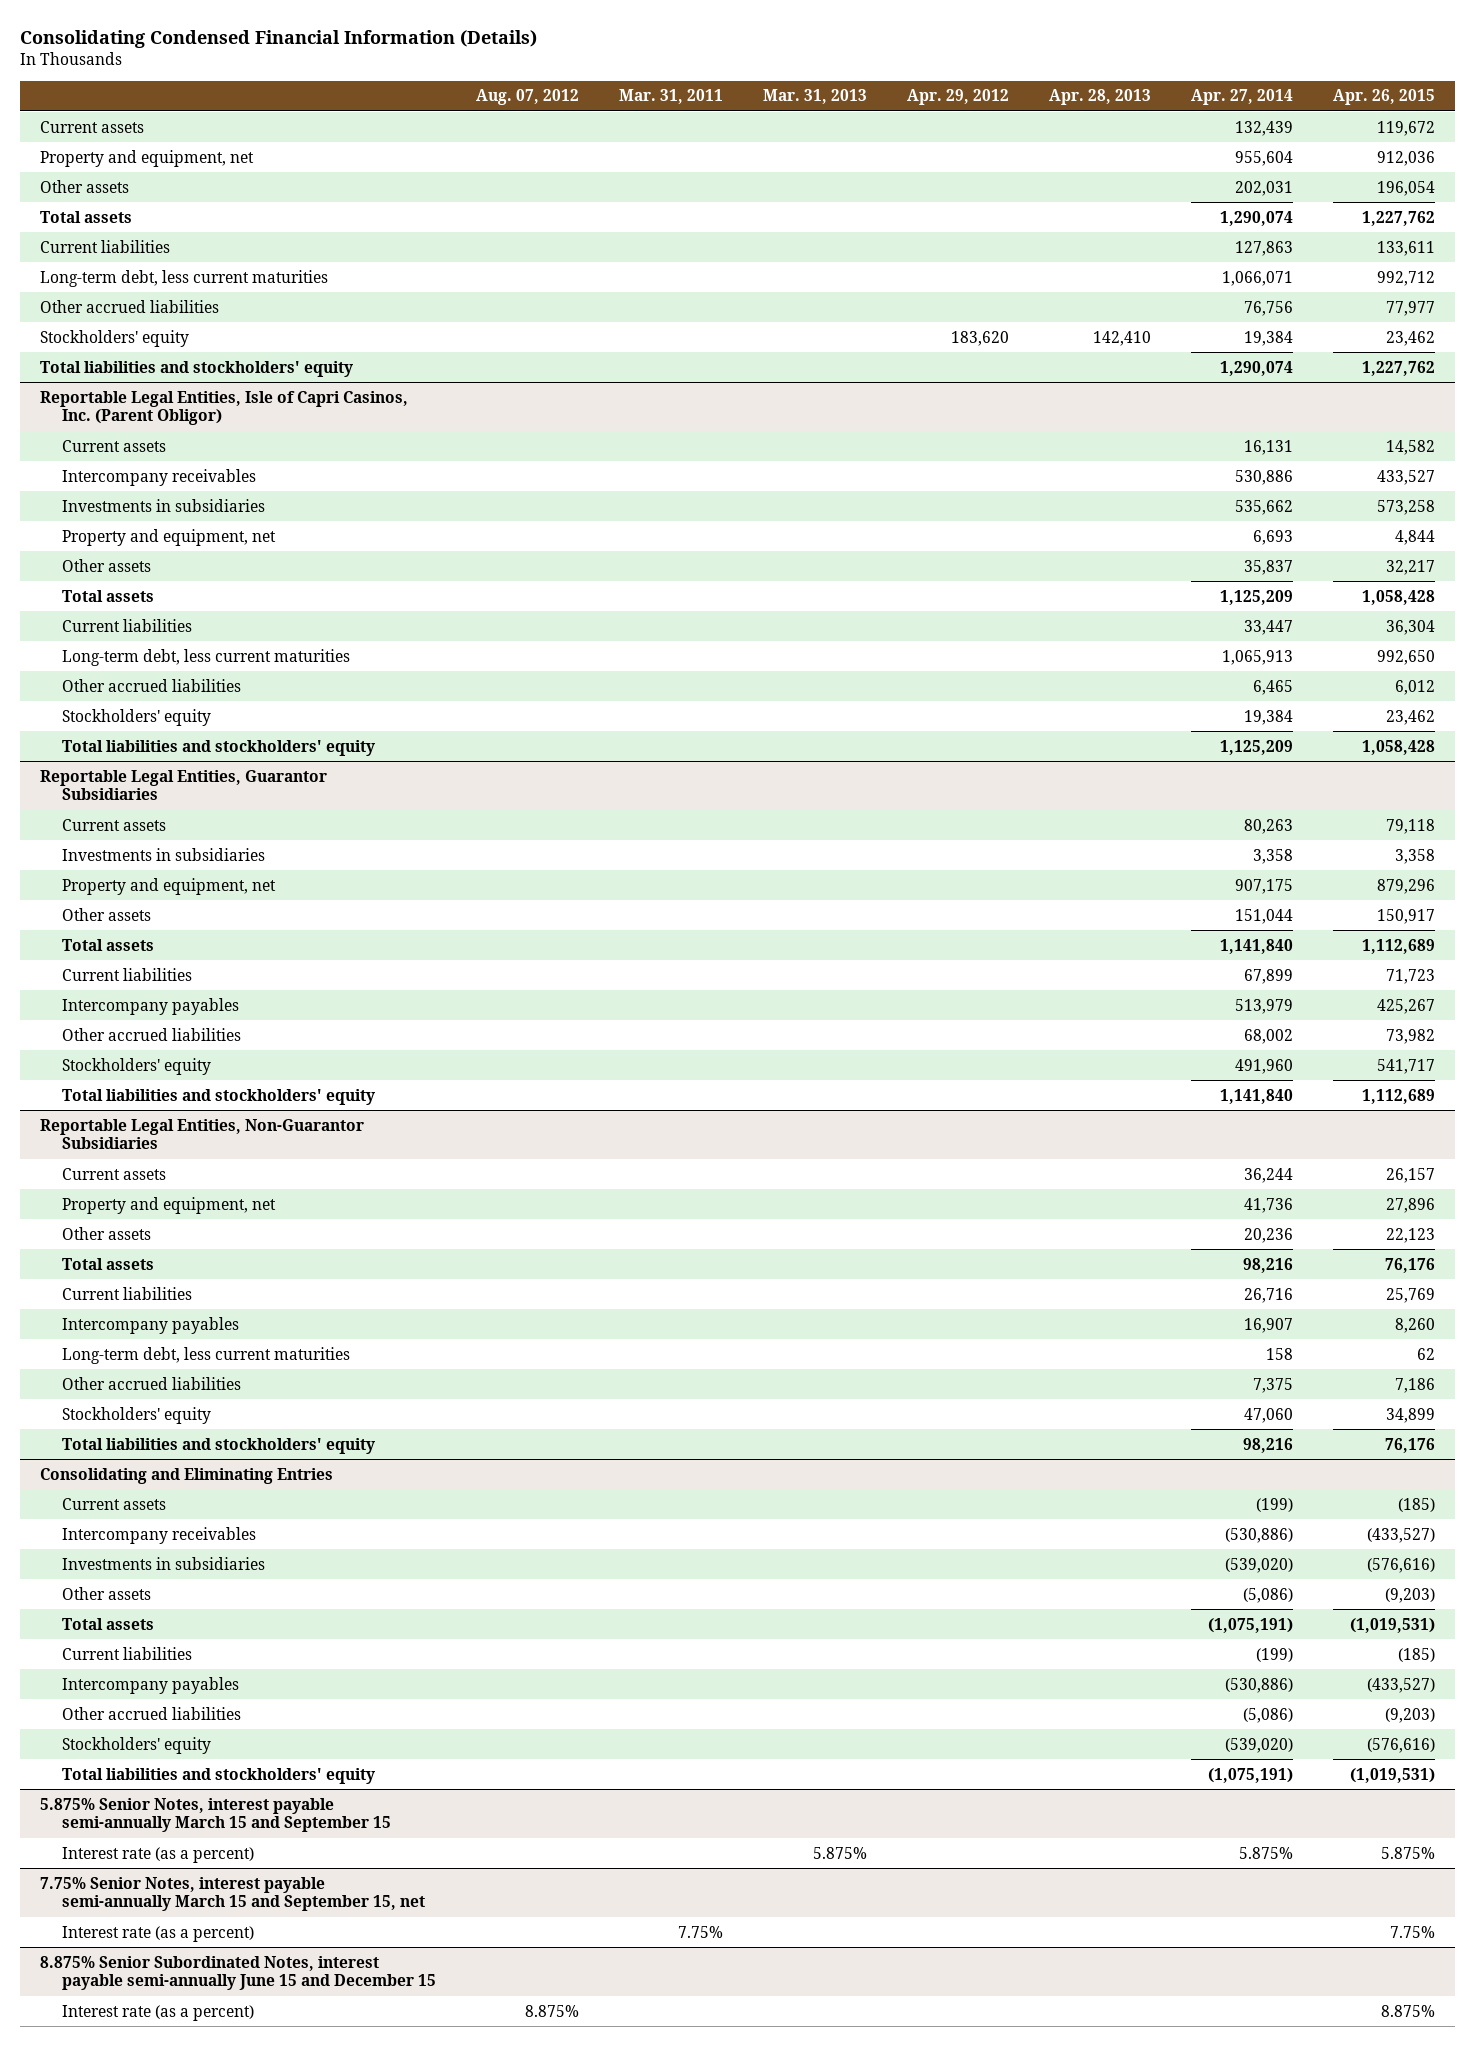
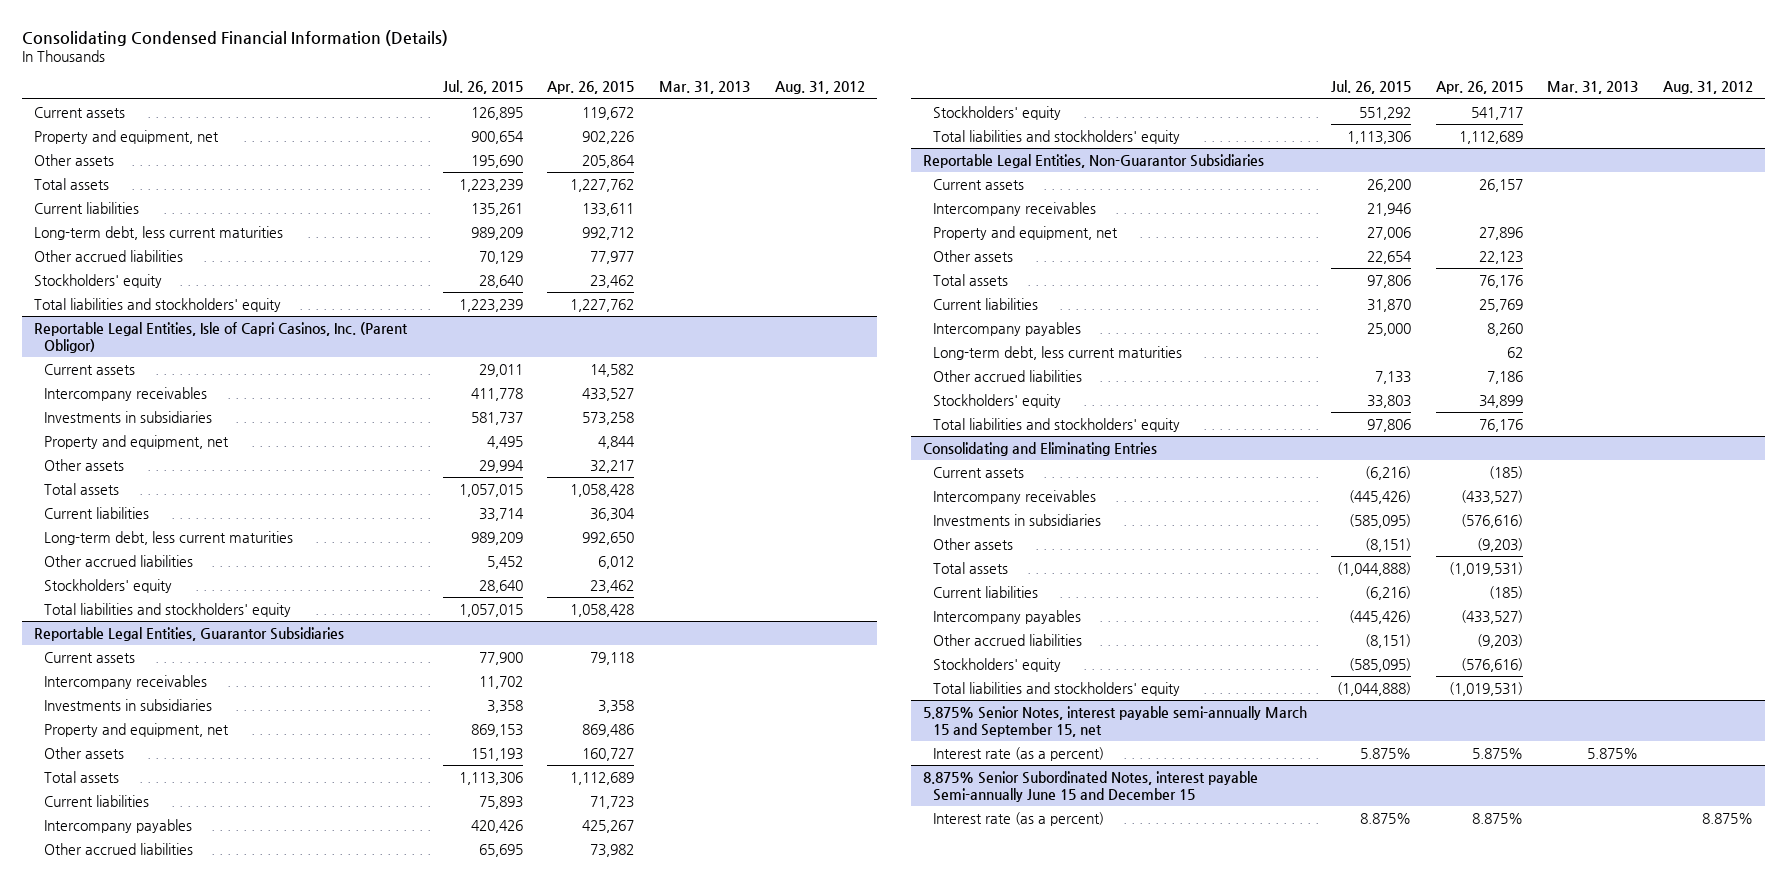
[476,89,580,106] Aug. 07, 2012 -> none
[619,89,724,105] Mar. 31, 2011 -> none
[907,89,1010,106] Apr. 29, 2012 -> none
[1048,89,1151,106] Apr. 28, 2013 -> none
[1190,89,1293,106] Apr. 27, 2014 -> none
none -> [442,80,523,95] Jul. 26, 2015
none -> [774,81,865,95] Aug. 31, 2012
[1376,150,1435,166] 912,036 -> [582,130,635,144] 902,226
[1376,180,1435,196] 196,054 -> [582,154,636,168] 205,864
none -> [44,674,208,689] Intercompany receivables
[1376,878,1435,894] 879,296 -> [582,723,635,737] 869,486
[1376,908,1435,924] 150,917 -> [582,747,635,761] 160,727
none -> [932,201,1096,216] Intercompany receivables
[40,1797,392,1833] 5.875% Senior Notes, interest payable semi-annually March 15 and September 15 -> [922,705,1307,737] 5.875% Senior Notes, interest payable semi-annually March 15 and September 15, net
[40,1876,426,1912] 7.75% Senior Notes, interest payable semi-annually March 15 and September 15, net -> none
[62,1925,255,1942] Interest rate (as a percent) -> none
[40,1955,437,1991] 8.875% Senior Subordinated Notes, interest payable semi-annually June 15 and December 15 -> [922,770,1258,802] 8.875% Senior Subordinated Notes, interest payable Semi-annually June 15 and December 15

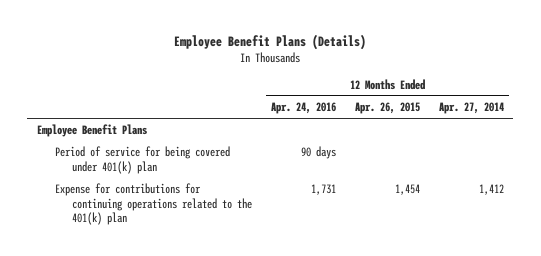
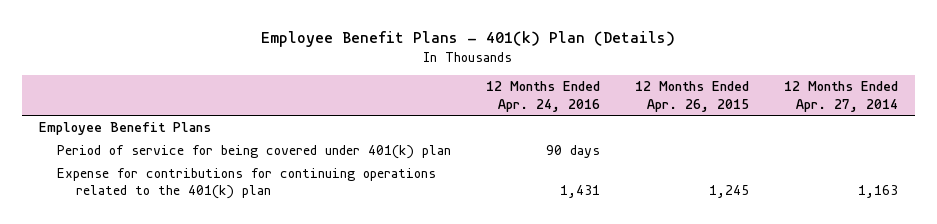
[174,33,367,50] Employee Benefit Plans (Details) -> [261,30,676,47] Employee Benefit Plans - 401(k) Plan (Details)
[311,184,337,196] 1,731 -> [560,185,601,199] 1,431
[395,184,421,196] 1,454 -> [708,185,749,199] 1,245
[478,184,504,196] 1,412 -> [857,185,898,199] 1,163

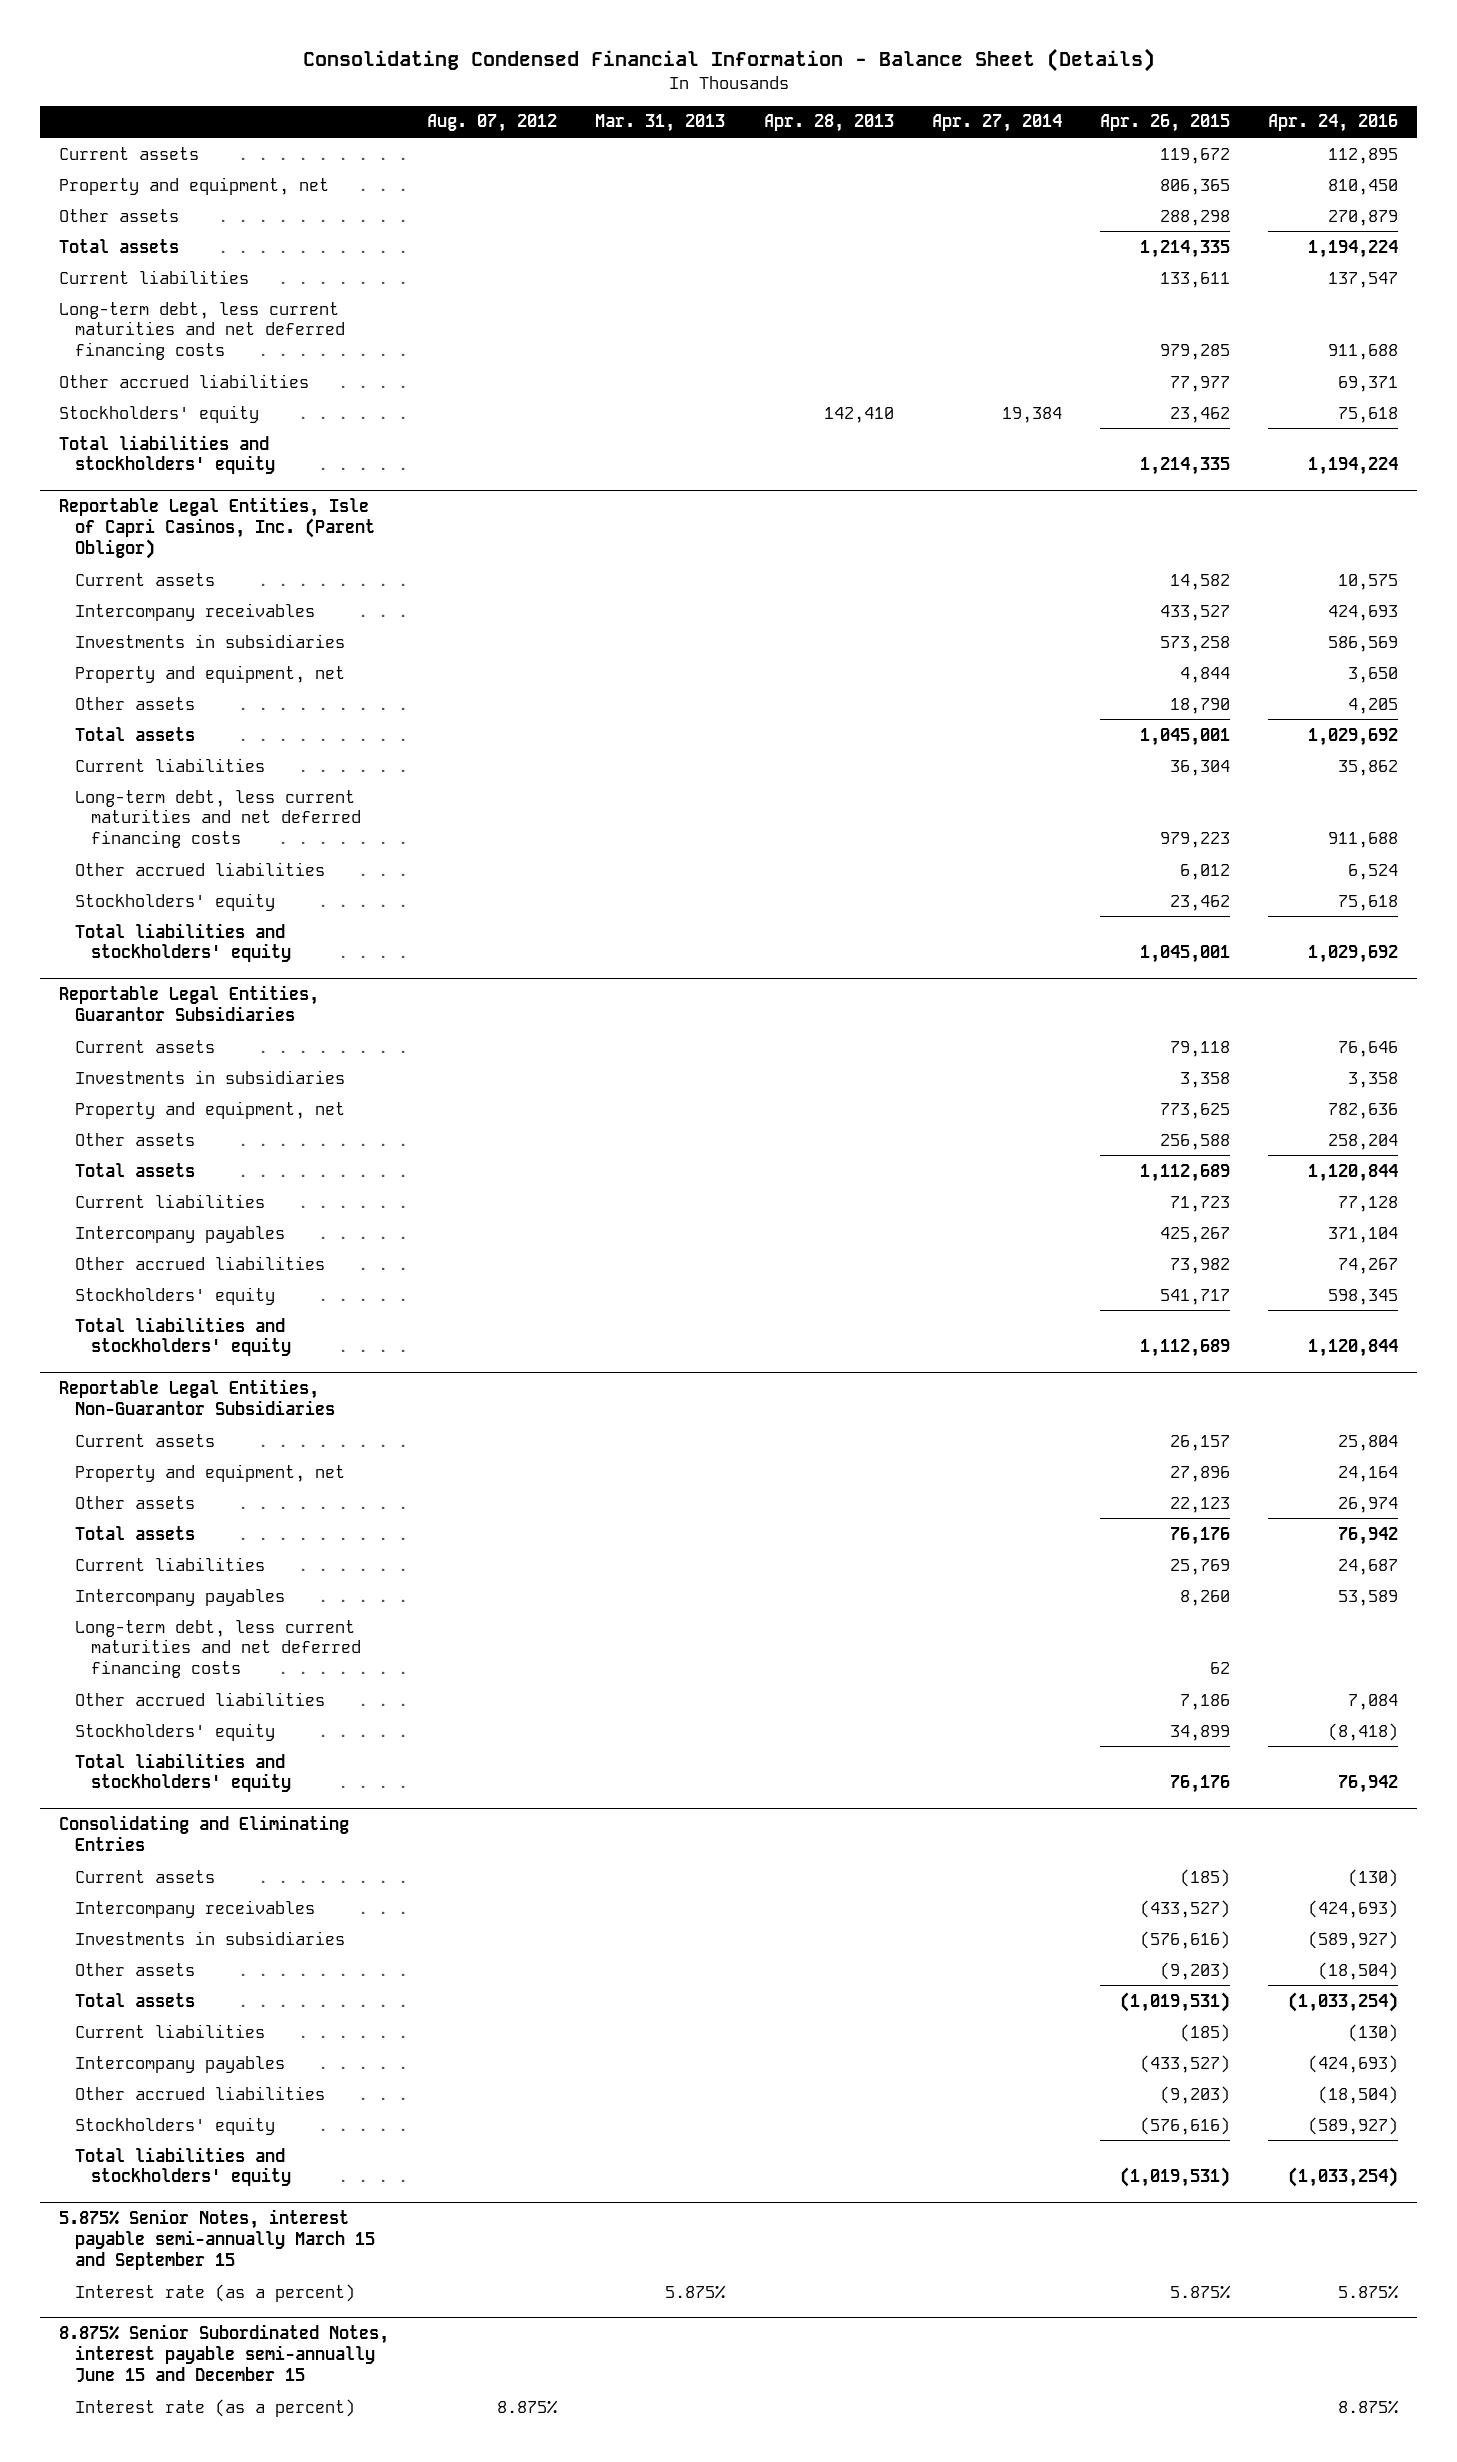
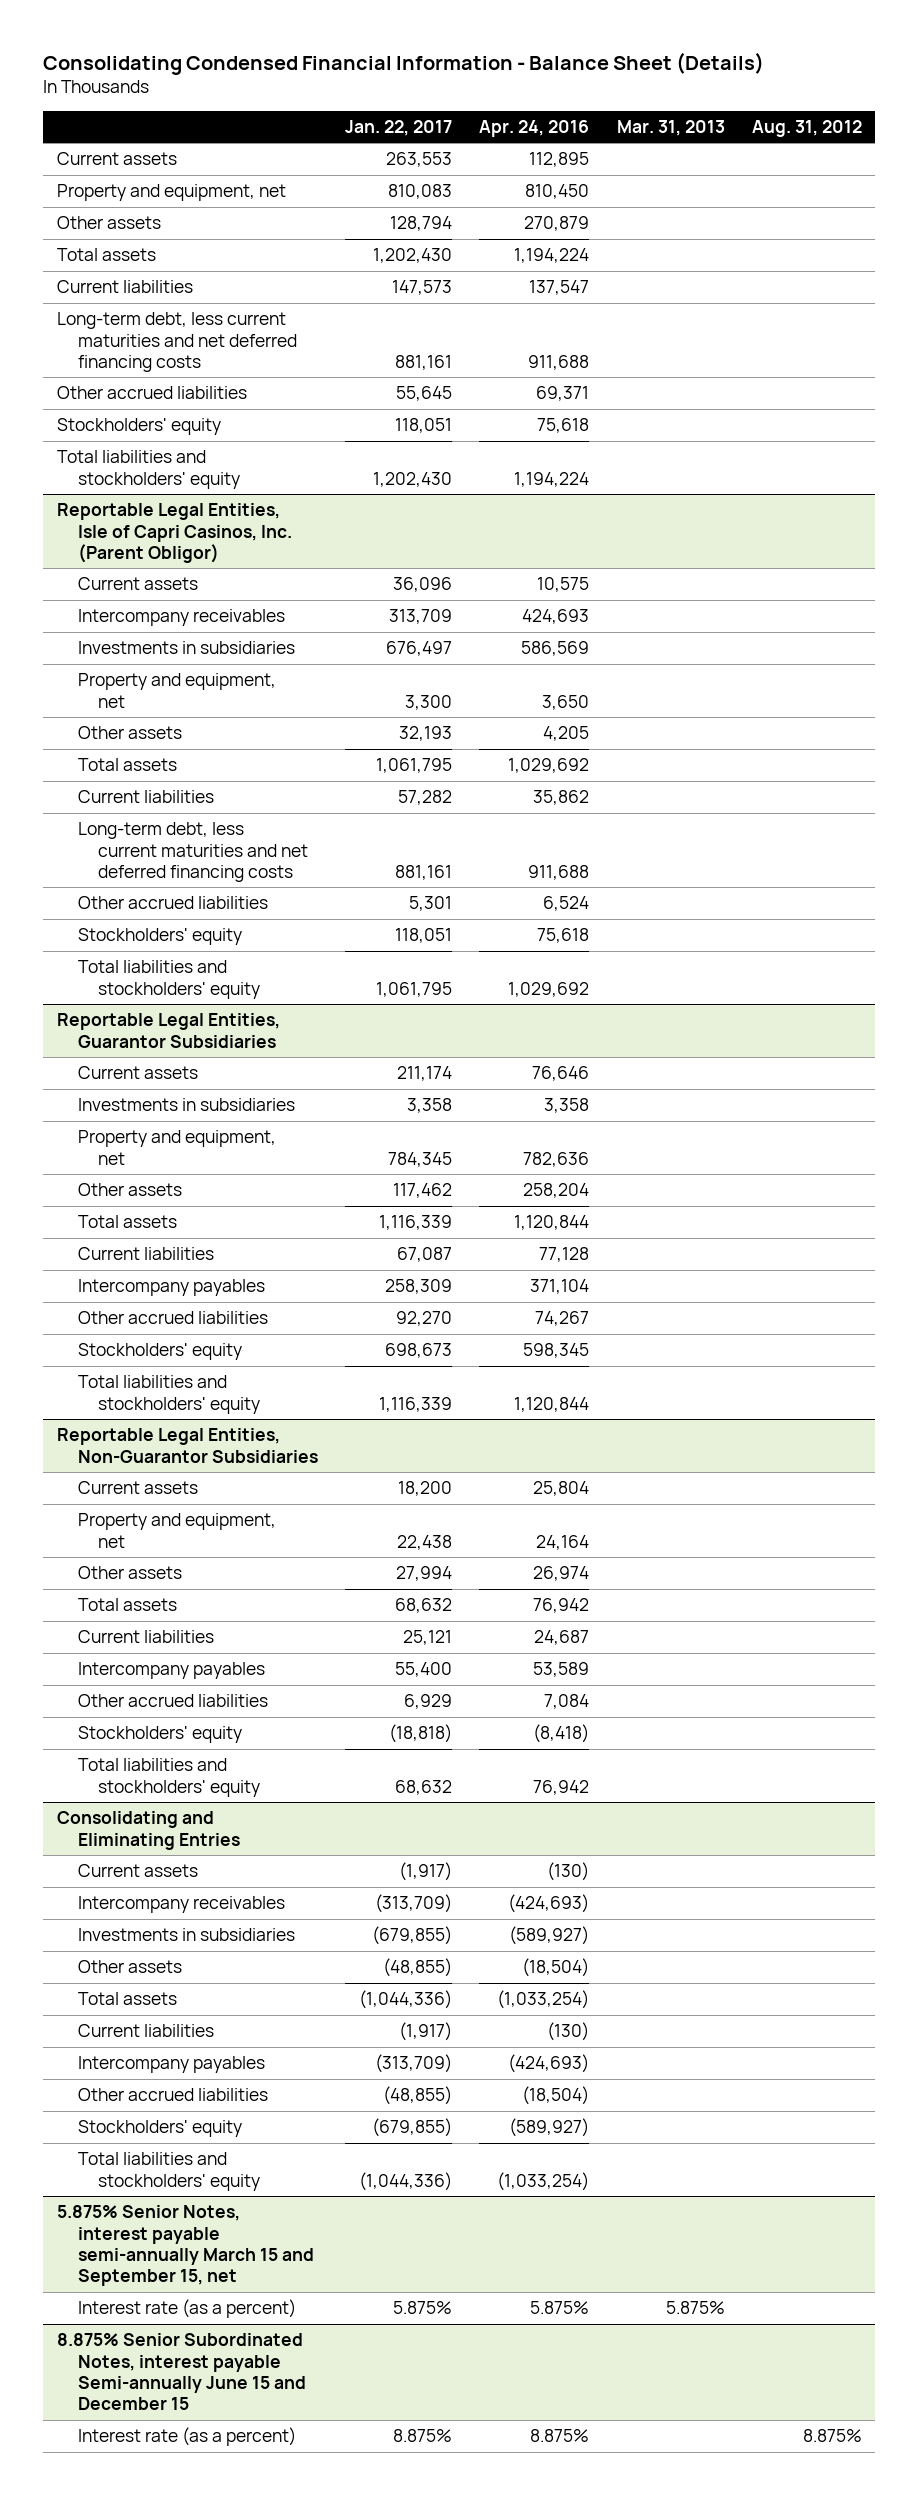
[427,114,558,133] Aug. 07, 2012 -> none
[763,114,894,133] Apr. 28, 2013 -> none
[931,114,1062,133] Apr. 27, 2014 -> none
[1100,114,1231,133] Apr. 26, 2015 -> none
none -> [344,119,452,136] Jan. 22, 2017
none -> [751,119,862,137] Aug. 31, 2012
[75,1619,362,1679] Long-term debt, less current maturities and net deferred financing costs -> none
[59,2209,376,2270] 5.875% Senior Notes, interest payable semi-annually March 15 and September 15 -> [56,2205,314,2287] 5.875% Senior Notes, interest payable semi-annually March 15 and September 15, net
[59,2324,390,2382] 8.875% Senior Subordinated Notes, interest payable semi-annually June 15 and December 15 -> [56,2333,306,2411] 8.875% Senior Subordinated Notes, interest payable Semi-annually June 15 and December 15

